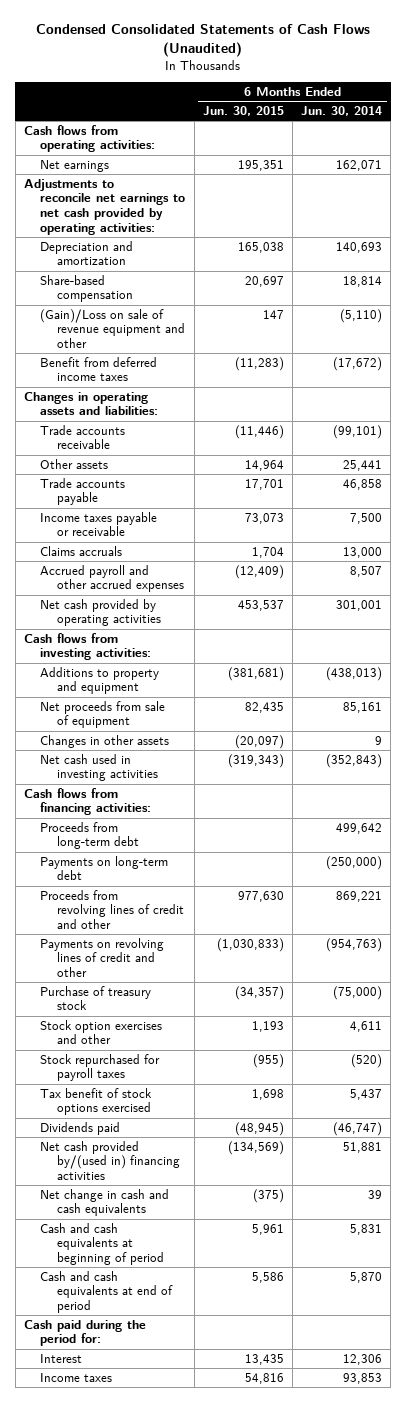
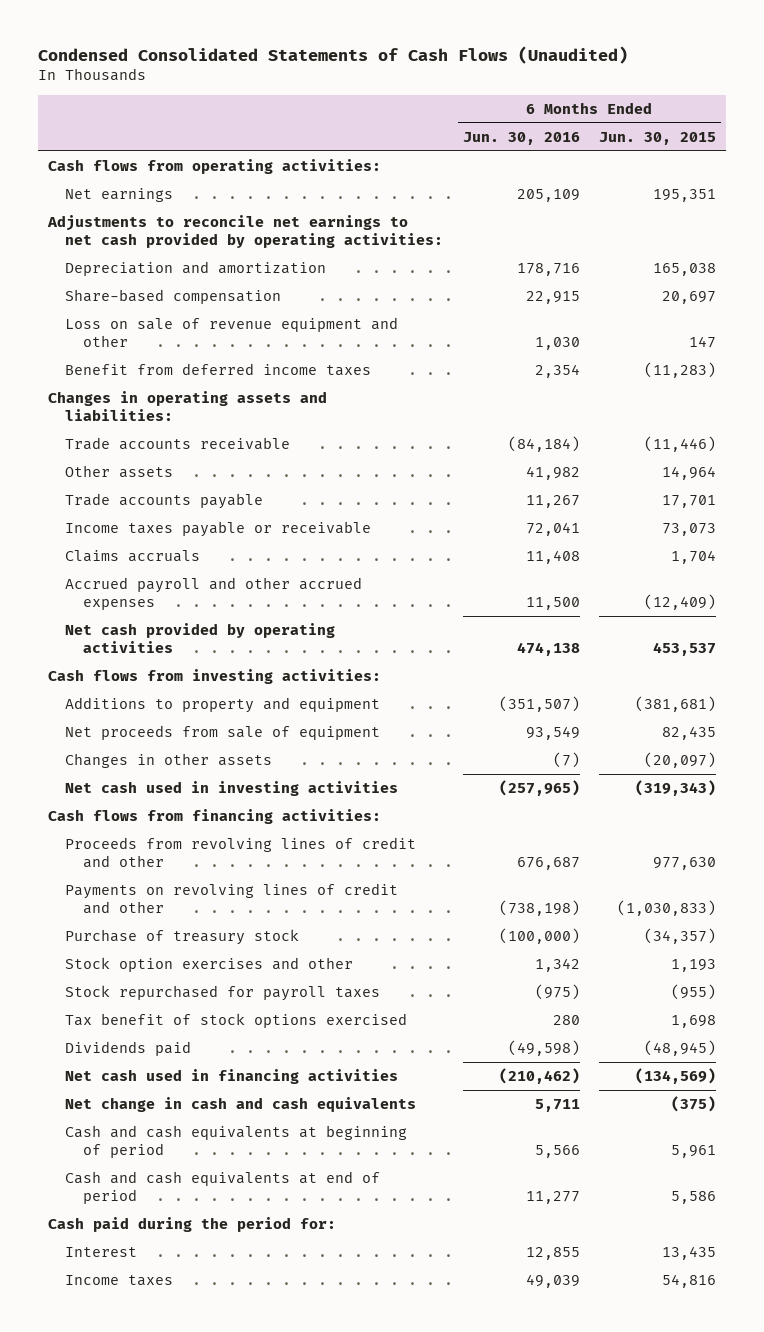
[301,106,383,117] Jun. 30, 2014 -> none
none -> [462,131,580,145] Jun. 30, 2016
[40,308,185,349] (Gain)/Loss on sale of revenue equipment and other -> [65,317,399,347] Loss on sale of revenue equipment and other
[40,821,139,850] Proceeds from long-term debt -> none
[40,855,169,881] Payments on long-term debt -> none
[40,1140,180,1181] Net cash provided by/(used in) financing activities -> [65,1069,399,1085] Net cash used in financing activities

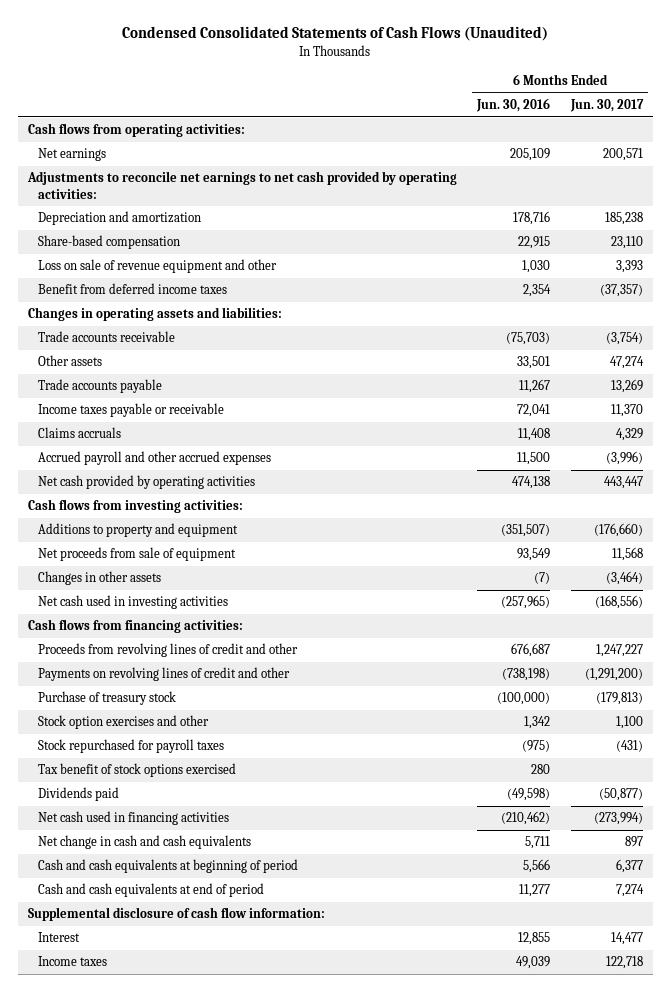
[599,131,717,145] Jun. 30, 2015 -> none
none -> [569,99,644,113] Jun. 30, 2017
[507,436,580,453] (84,184) -> [506,332,551,346] (75,703)
[525,466,580,481] 41,982 -> [517,356,551,370] 33,501
[47,1217,336,1233] Cash paid during the period for: -> [27,907,325,922] Supplemental disclosure of cash flow information:

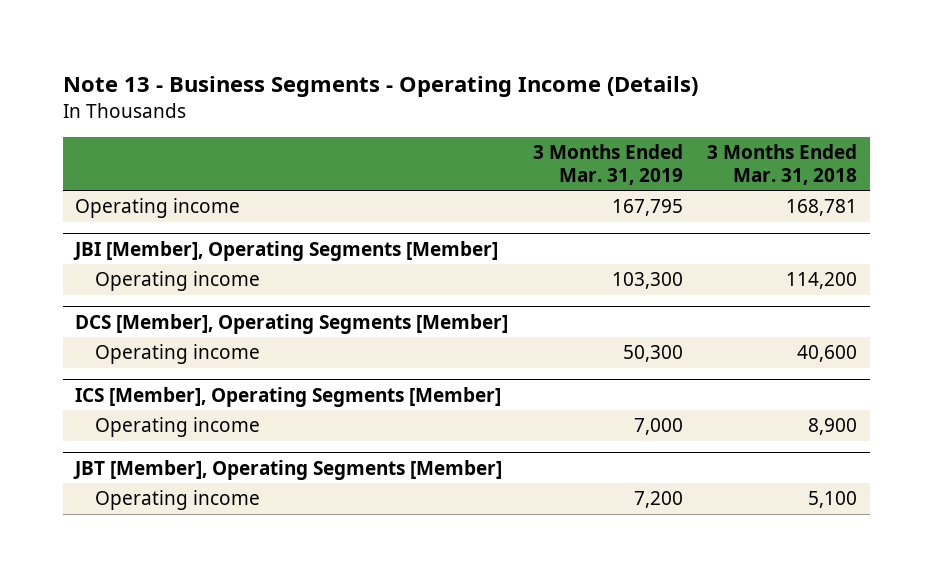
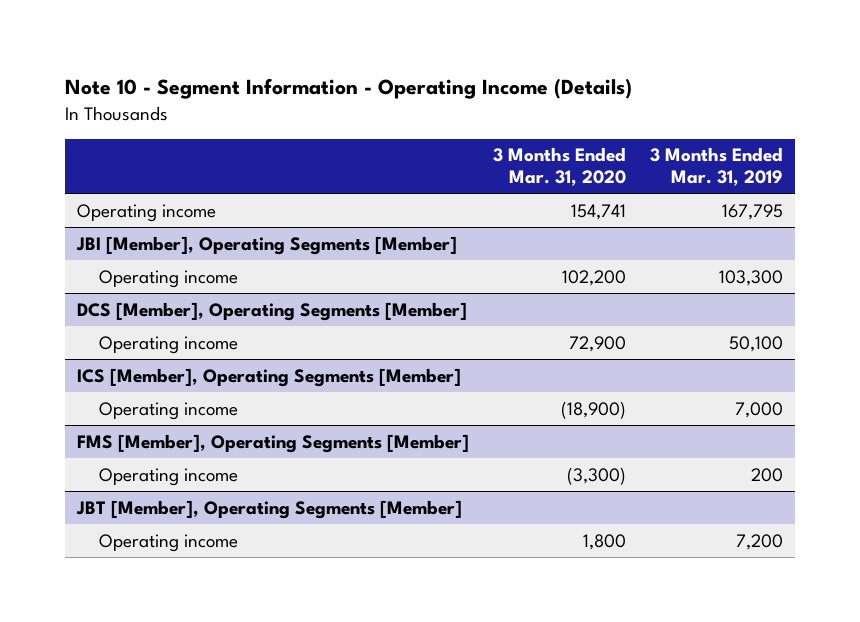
[62,76,698,98] Note 13 - Business Segments - Operating Income (Details) -> [64,78,632,100] Note 10 - Segment Information - Operating Income (Details)
[707,144,858,185] 3 Months Ended Mar. 31, 2018 -> none
none -> [492,147,626,187] 3 Months Ended Mar. 31, 2020
[622,345,683,363] 50,300 -> [728,335,783,352] 50,100
none -> [76,433,469,453] FMS [Member], Operating Segments [Member]
none -> [98,467,238,486] Operating income

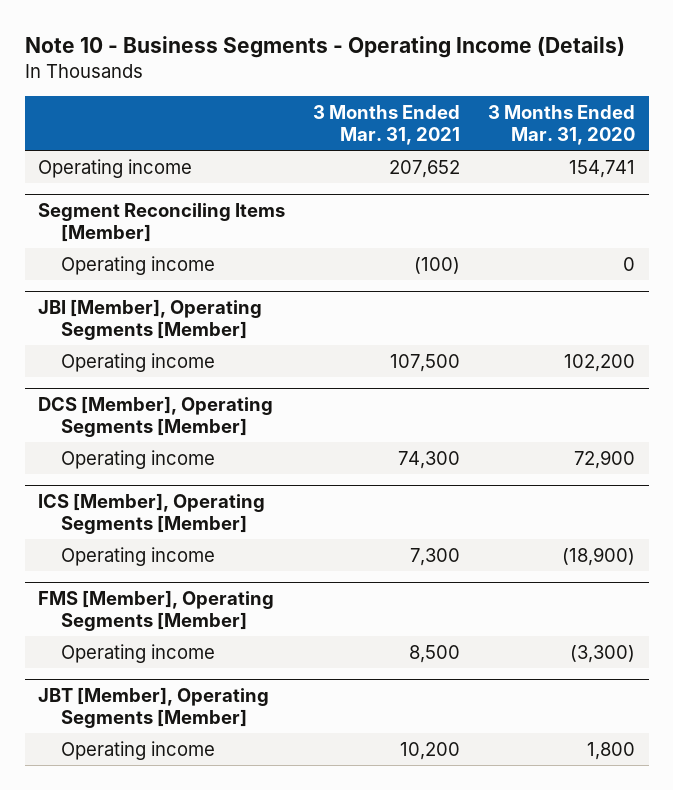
[64,78,632,100] Note 10 - Segment Information - Operating Income (Details) -> [24,36,625,59] Note 10 - Business Segments - Operating Income (Details)
[649,147,783,187] 3 Months Ended Mar. 31, 2019 -> none
none -> [313,104,461,146] 3 Months Ended Mar. 31, 2021
none -> [38,202,286,243] Segment Reconciling Items [Member]
none -> [61,255,216,275] Operating income

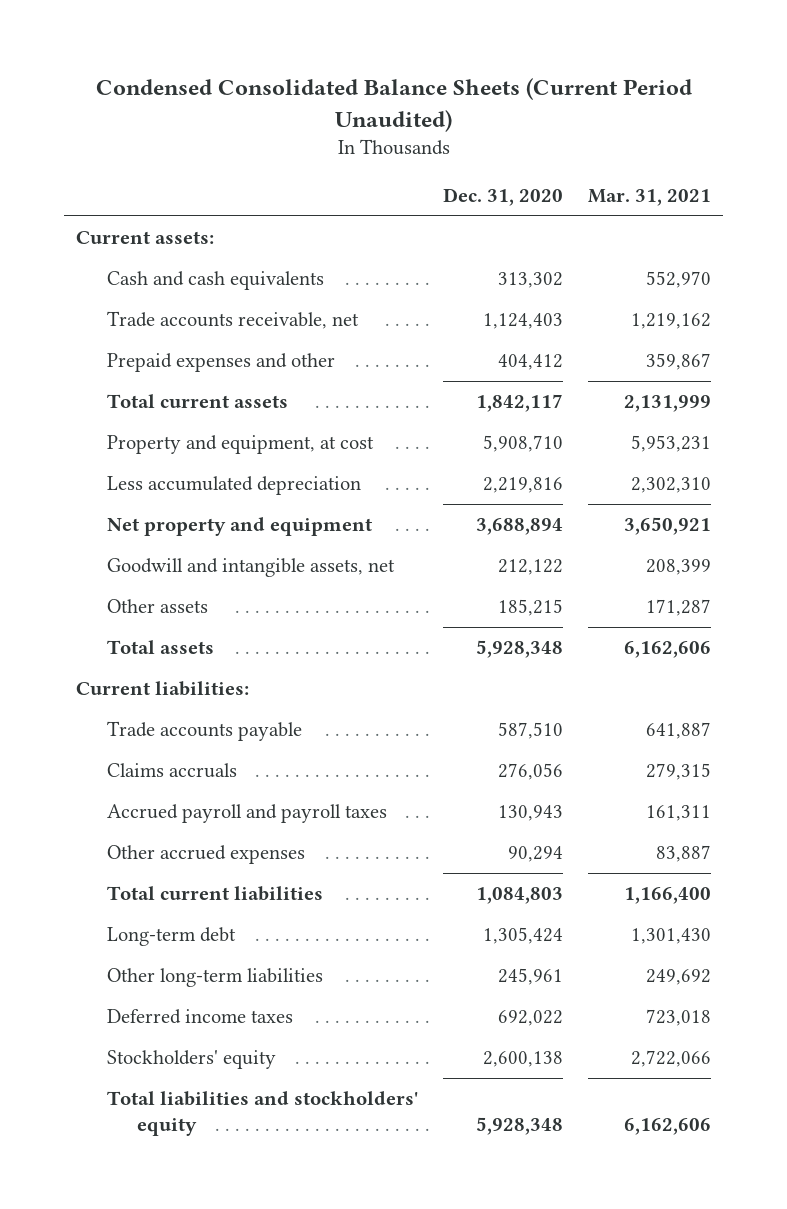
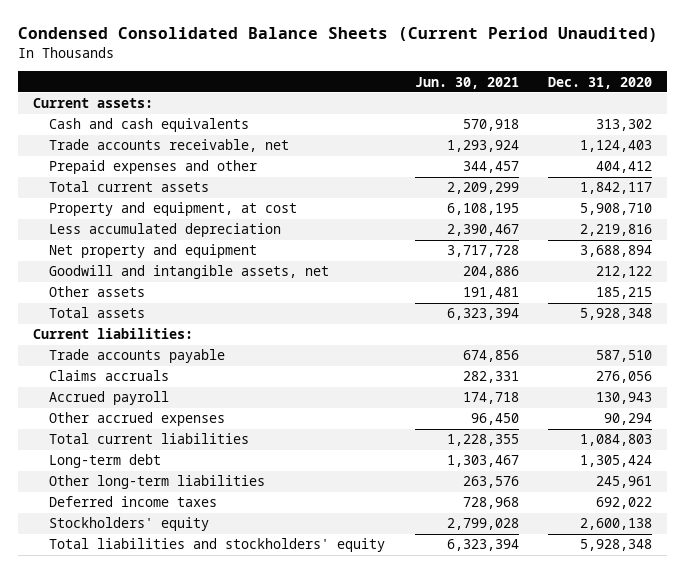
[587,188,711,206] Mar. 31, 2021 -> none
none -> [414,76,519,89] Jun. 30, 2021
[106,804,387,824] Accrued payroll and payroll taxes -> [48,391,169,406] Accrued payroll

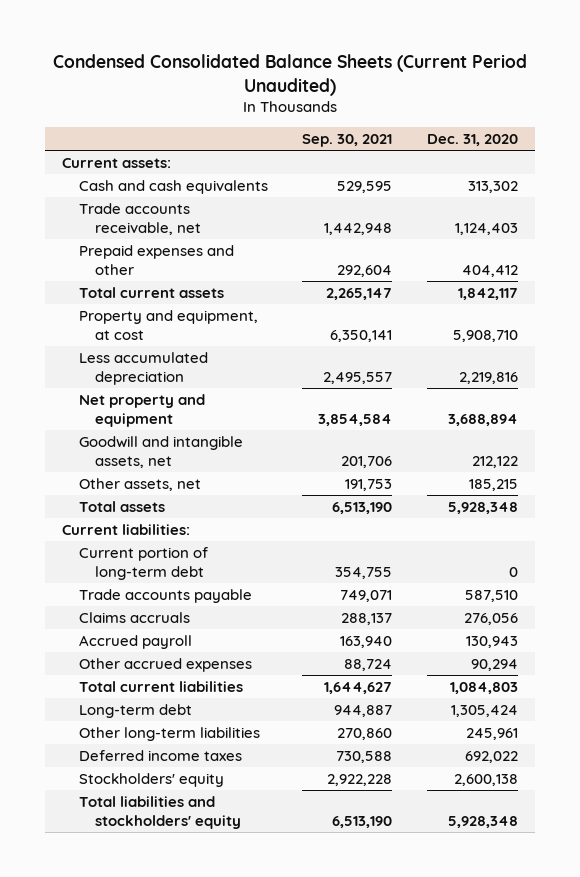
[414,76,519,89] Jun. 30, 2021 -> none
none -> [302,134,393,148] Sep. 30, 2021
[48,286,145,298] Other assets -> [78,477,201,491] Other assets, net
none -> [78,546,208,580] Current portion of long-term debt

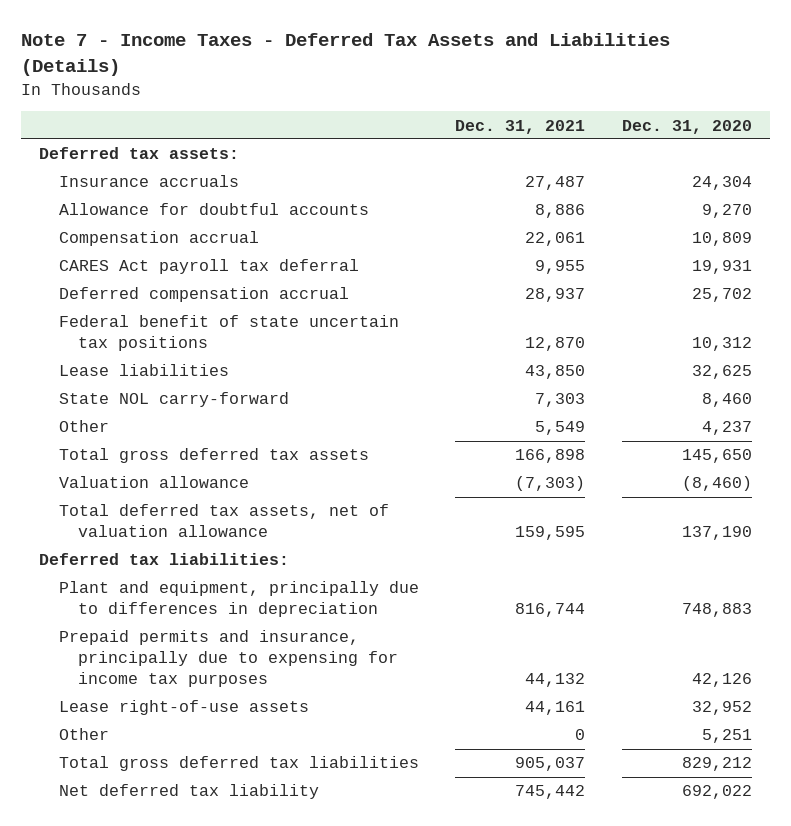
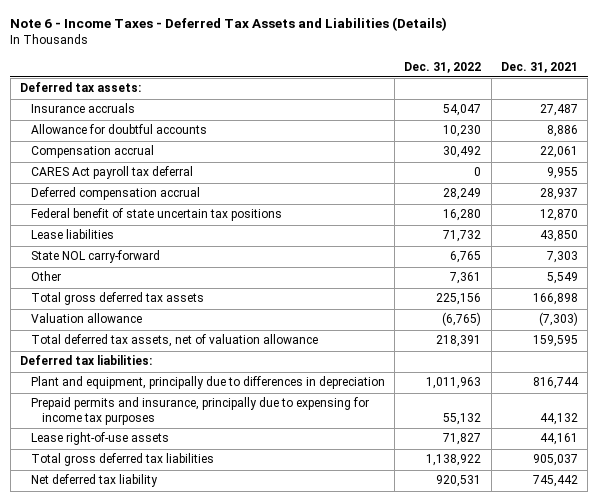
[20,33,670,77] Note 7 - Income Taxes - Deferred Tax Assets and Liabilities (Details) -> [10,17,448,32] Note 6 - Income Taxes - Deferred Tax Assets and Liabilities (Details)
[621,119,752,134] Dec. 31, 2020 -> none
none -> [404,61,482,73] Dec. 31, 2022
[58,728,109,741] Other -> none

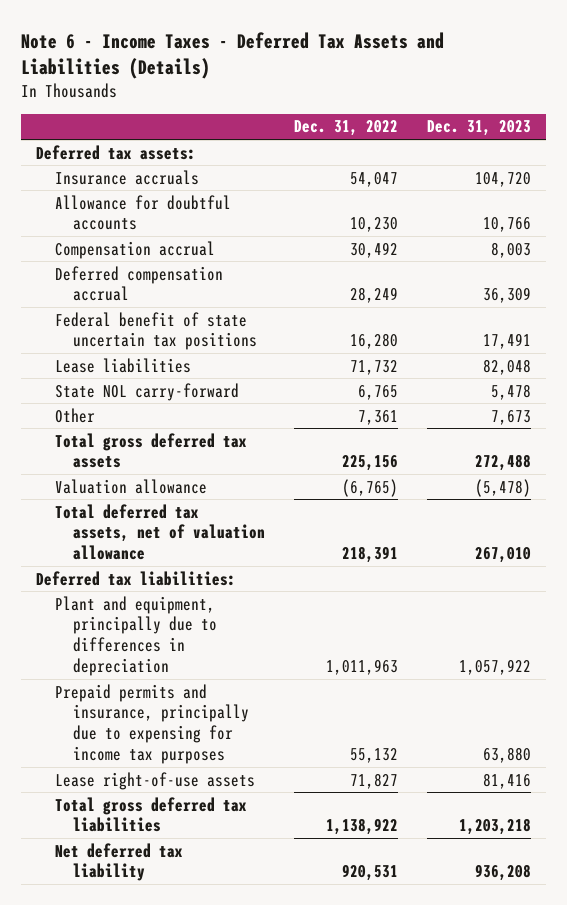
[500,61,578,73] Dec. 31, 2021 -> none
none -> [427,120,532,137] Dec. 31, 2023
[30,166,193,180] CARES Act payroll tax deferral -> none

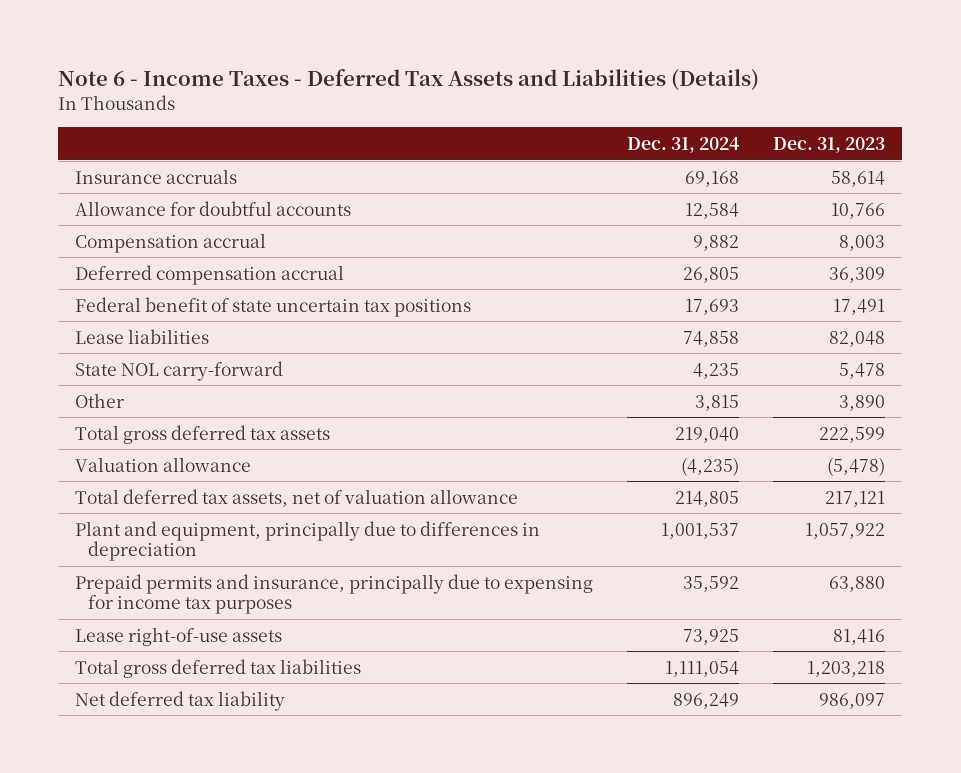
[294,120,399,137] Dec. 31, 2022 -> none
none -> [627,136,740,153] Dec. 31, 2024
[35,144,196,160] Deferred tax assets: -> none
[475,171,532,187] 104,720 -> [831,170,886,187] 58,614
[491,409,532,425] 7,673 -> [839,394,886,411] 3,890
[475,454,532,472] 272,488 -> [819,426,886,443] 222,599
[35,570,236,586] Deferred tax liabilities: -> none
[475,547,532,564] 267,010 -> [825,490,886,507] 217,121
[475,864,532,882] 936,208 -> [819,692,886,709] 986,097

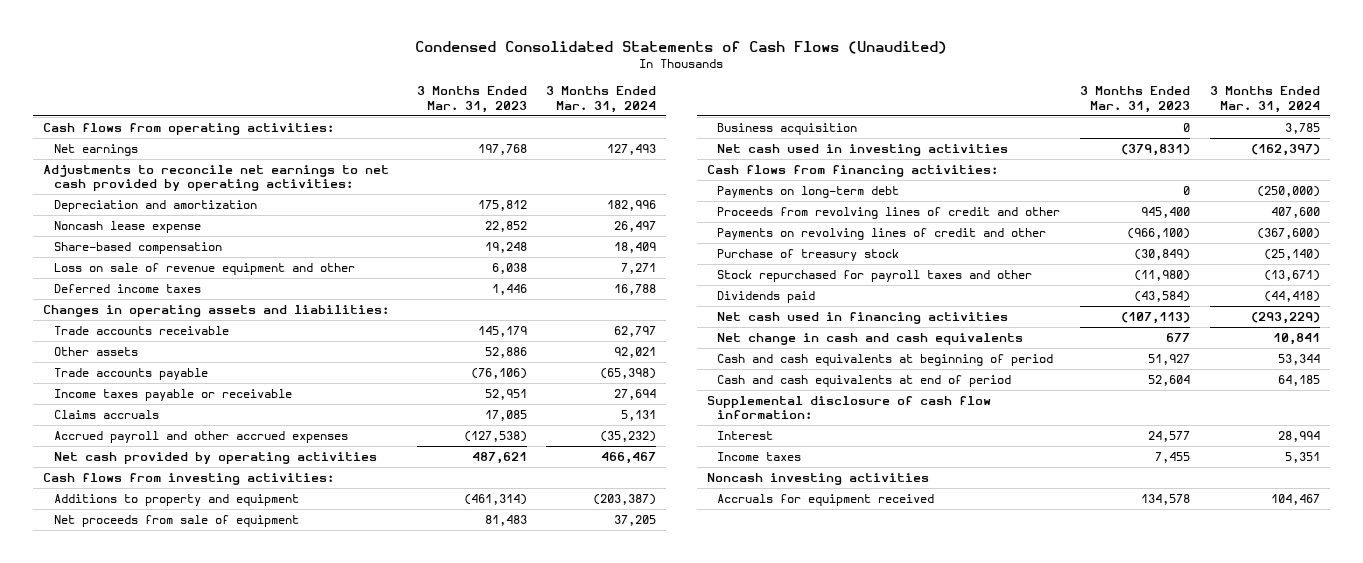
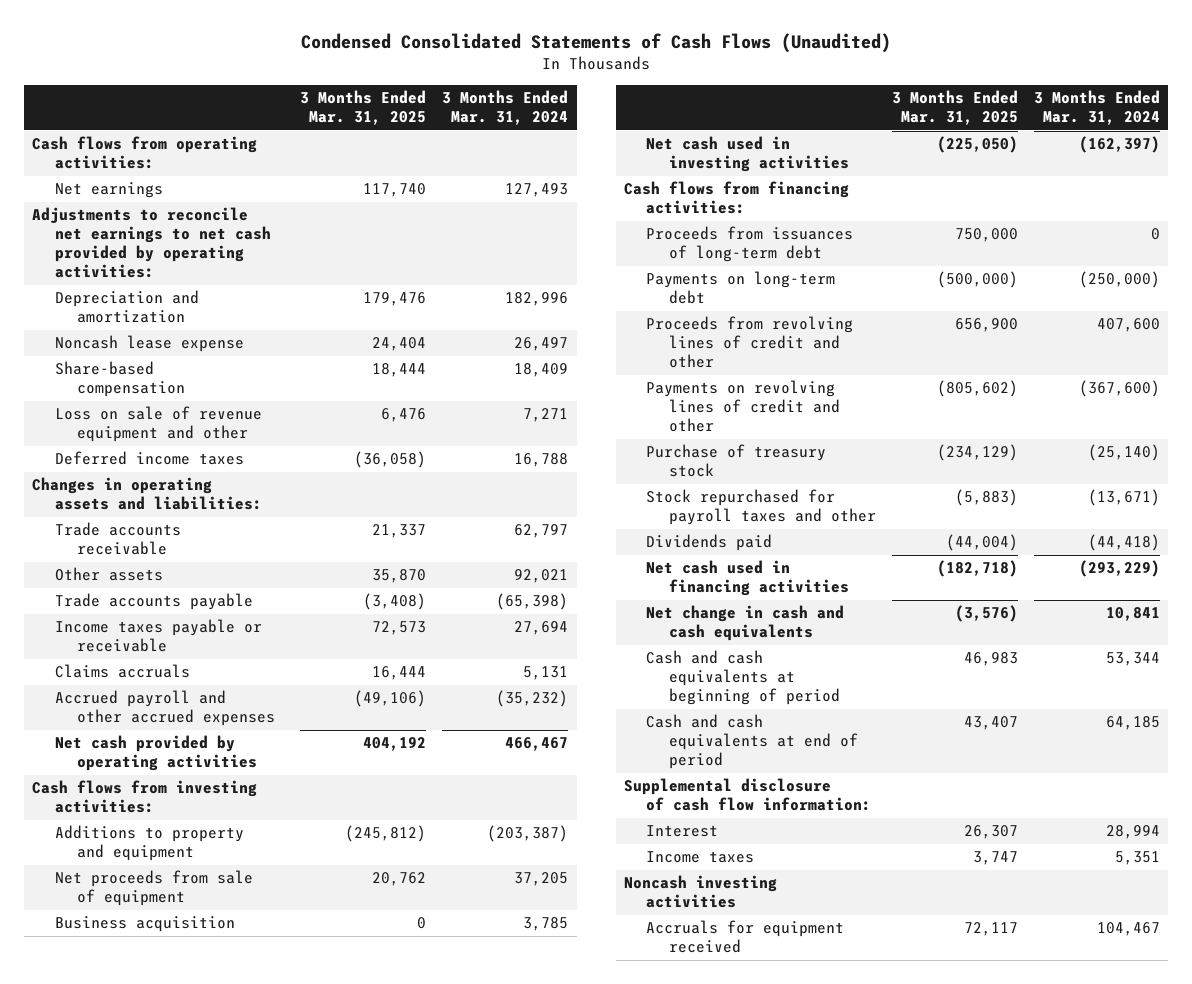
[416,86,527,113] 3 Months Ended Mar. 31, 2023 -> none
none -> [300,90,427,126] 3 Months Ended Mar. 31, 2025
none -> [646,226,854,263] Proceeds from issuances of long-term debt

